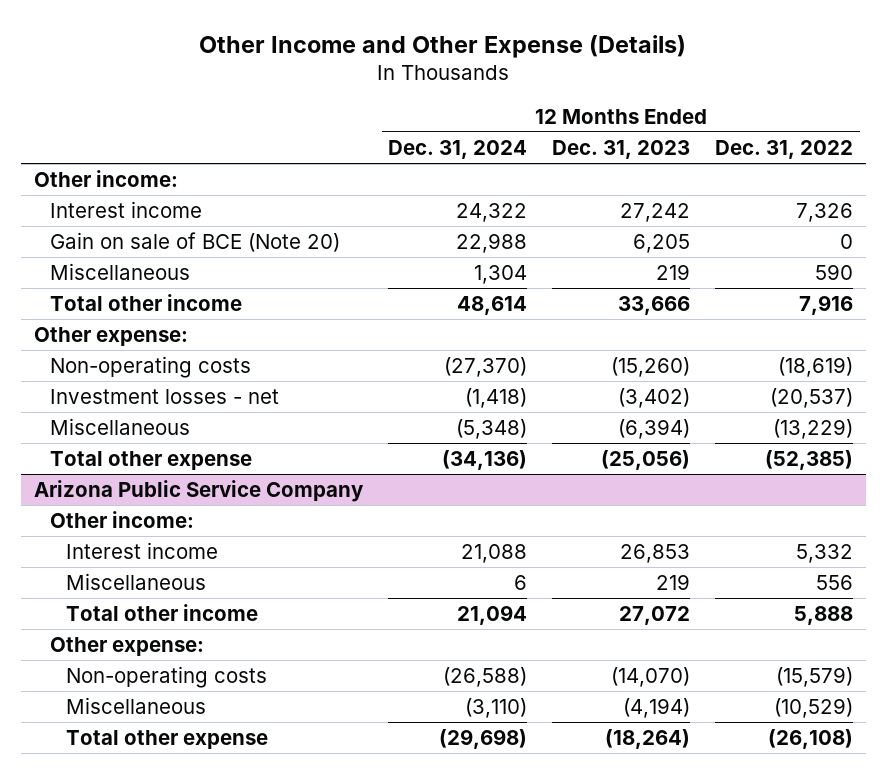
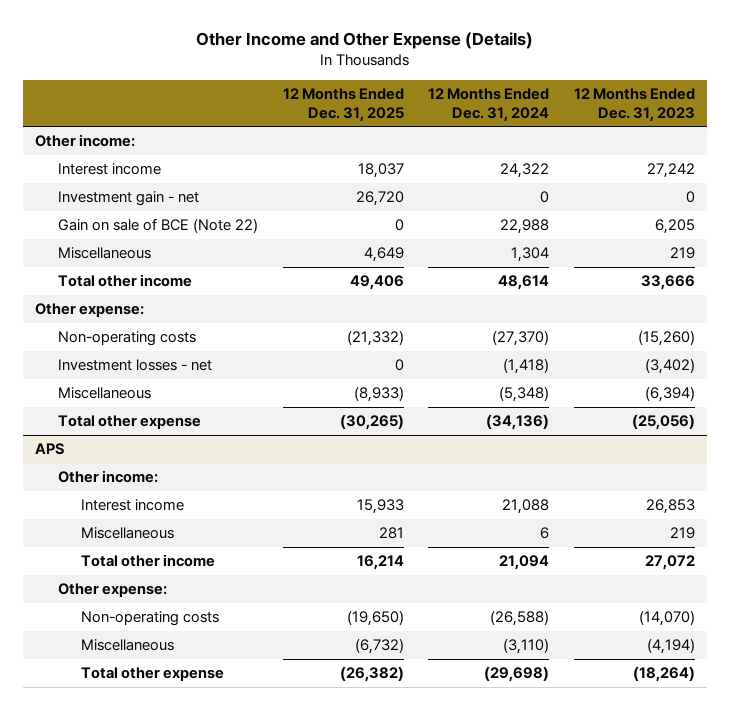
[715,139,854,159] Dec. 31, 2022 -> none
none -> [282,88,404,122] 12 Months Ended Dec. 31, 2025
none -> [58,191,200,207] Investment gain - net
[49,232,340,253] Gain on sale of BCE (Note 20) -> [58,218,259,234] Gain on sale of BCE (Note 22)
[33,480,364,503] Arizona Public Service Company -> [34,443,64,456] APS

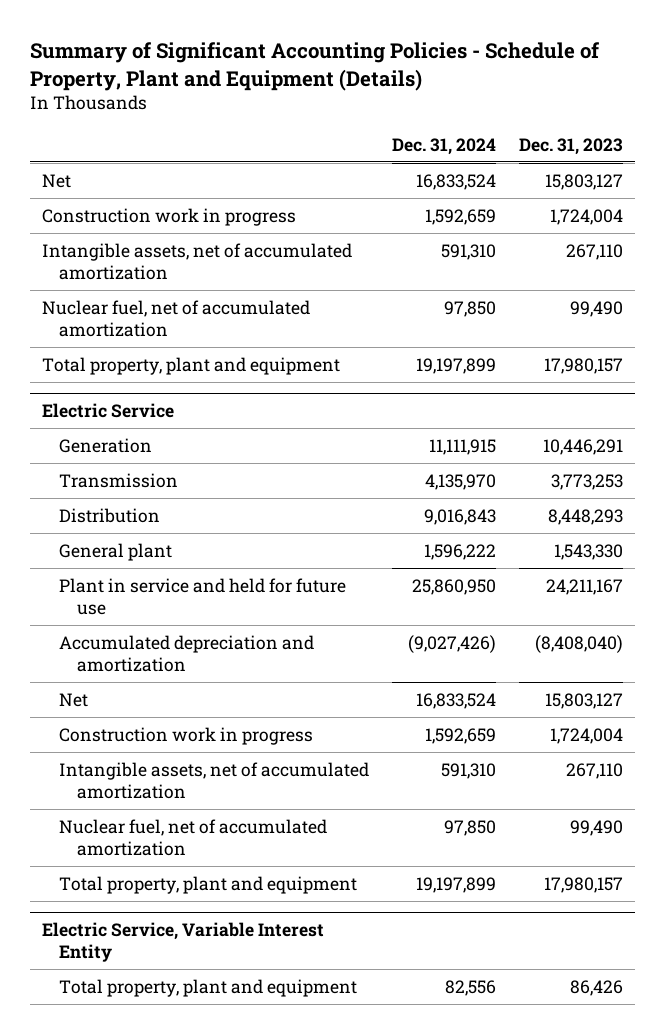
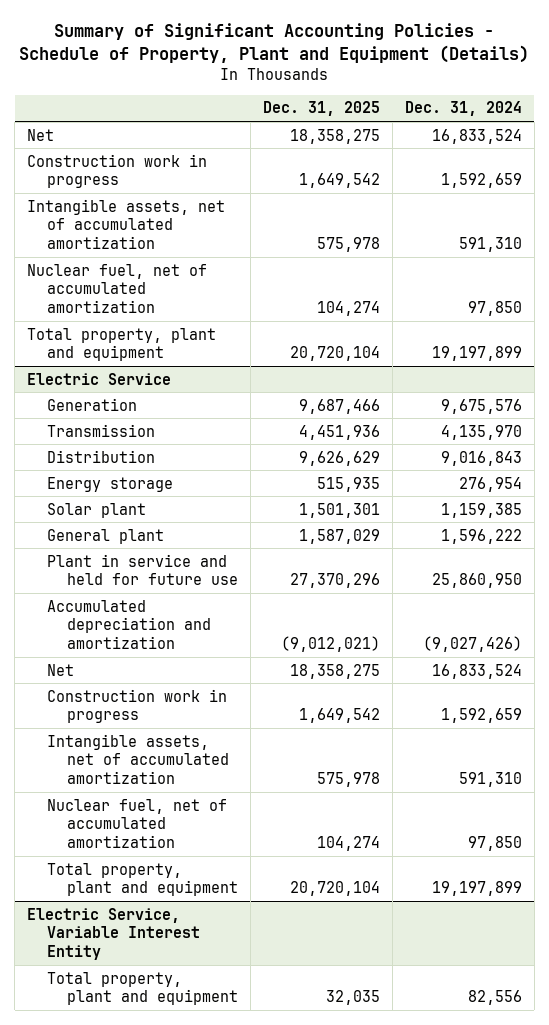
[519,137,624,155] Dec. 31, 2023 -> none
none -> [262,101,380,117] Dec. 31, 2025
[429,438,497,455] 11,111,915 -> [440,398,522,414] 9,675,576
none -> [46,476,173,492] Energy storage
none -> [46,502,146,518] Solar plant

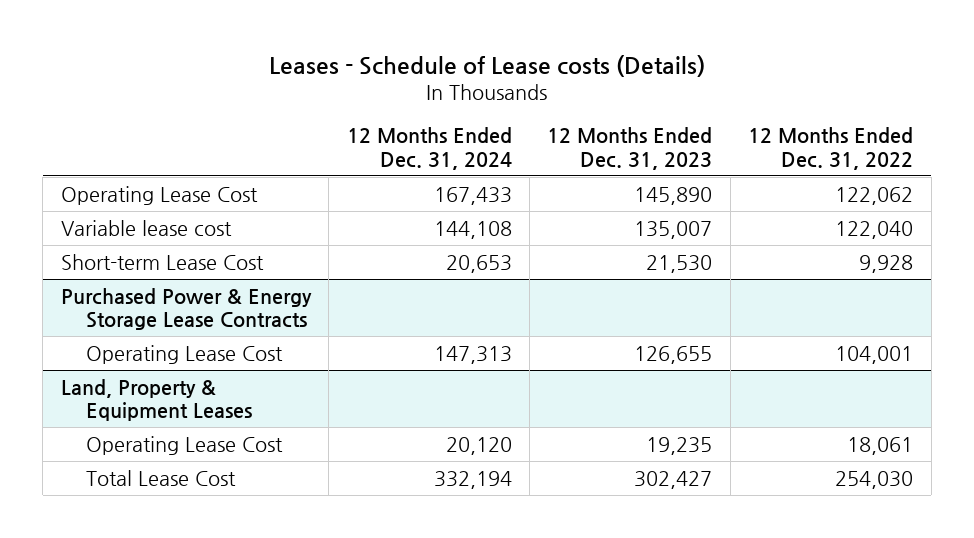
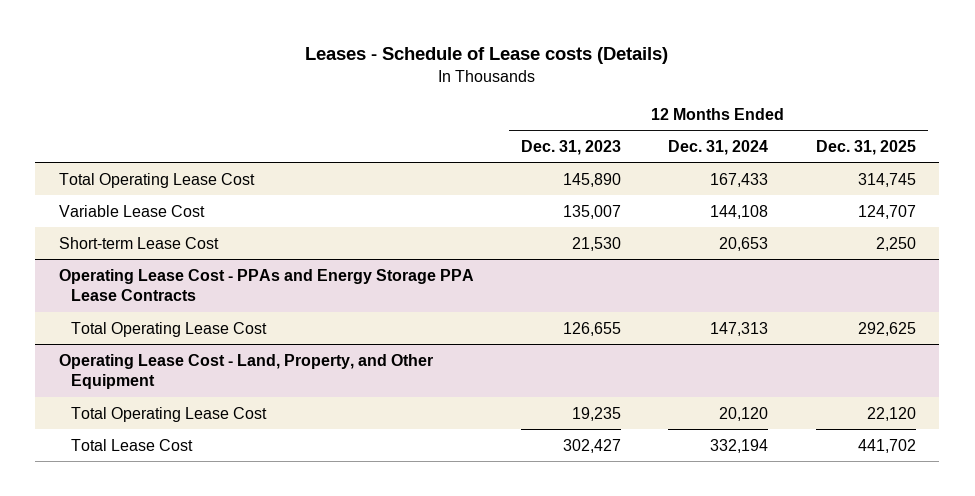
[748,127,914,170] 12 Months Ended Dec. 31, 2022 -> none
none -> [815,140,916,156] Dec. 31, 2025
[60,185,258,205] Operating Lease Cost -> [58,172,255,188] Total Operating Lease Cost
[60,219,232,236] Variable lease cost -> [58,204,205,217] Variable Lease Cost
[60,287,312,331] Purchased Power & Energy Storage Lease Contracts -> [58,268,474,302] Operating Lease Cost - PPAs and Energy Storage PPA Lease Contracts
[86,344,284,364] Operating Lease Cost -> [71,321,268,337] Total Operating Lease Cost
[60,378,253,422] Land, Property & Equipment Leases -> [58,353,433,390] Operating Lease Cost - Land, Property, and Other Equipment
[86,435,284,455] Operating Lease Cost -> [71,406,268,422] Total Operating Lease Cost

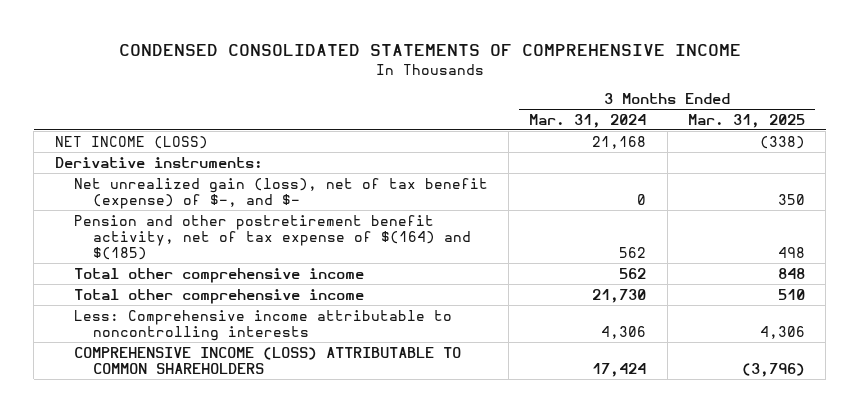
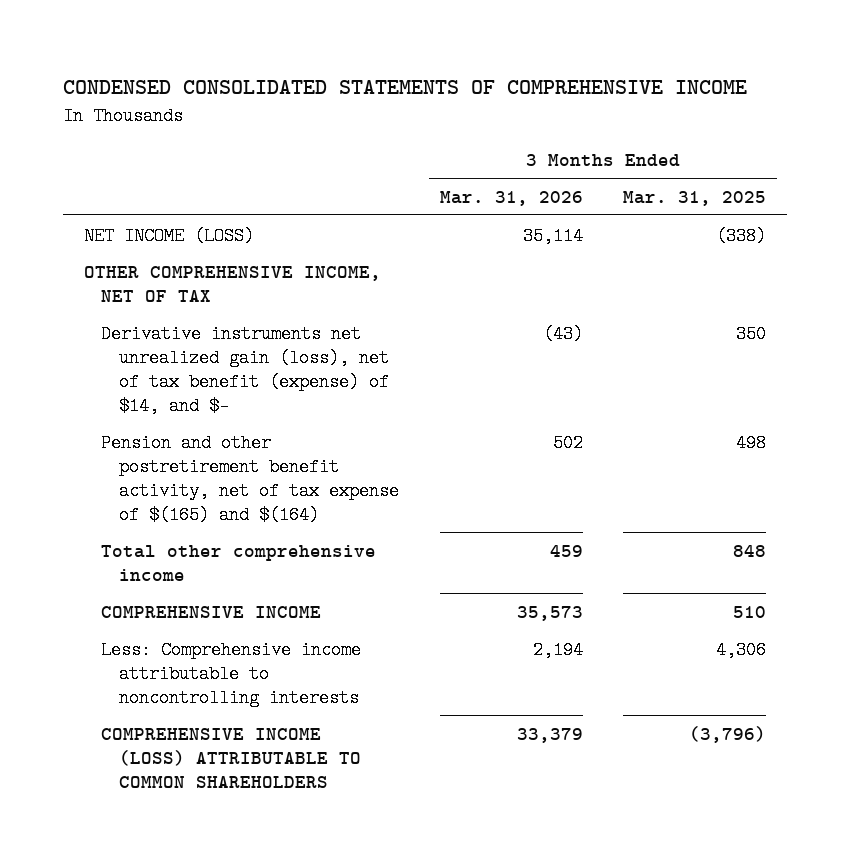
[529,113,647,128] Mar. 31, 2024 -> none
none -> [439,190,583,206] Mar. 31, 2026
[54,156,263,168] Derivative instruments: -> none
none -> [83,265,381,302] OTHER COMPREHENSIVE INCOME, NET OF TAX
[73,177,488,209] Net unrealized gain (loss), net of tax benefit (expense) of $-, and $- -> [101,324,389,415] Derivative instruments net unrealized gain (loss), net of tax benefit (expense) of $14, and $-
[73,214,471,261] Pension and other postretirement benefit activity, net of tax expense of $(164) and $(185) -> [101,433,399,524] Pension and other postretirement benefit activity, net of tax expense of $(165) and $(164)
[73,288,364,304] Total other comprehensive income -> [101,605,322,618] COMPREHENSIVE INCOME

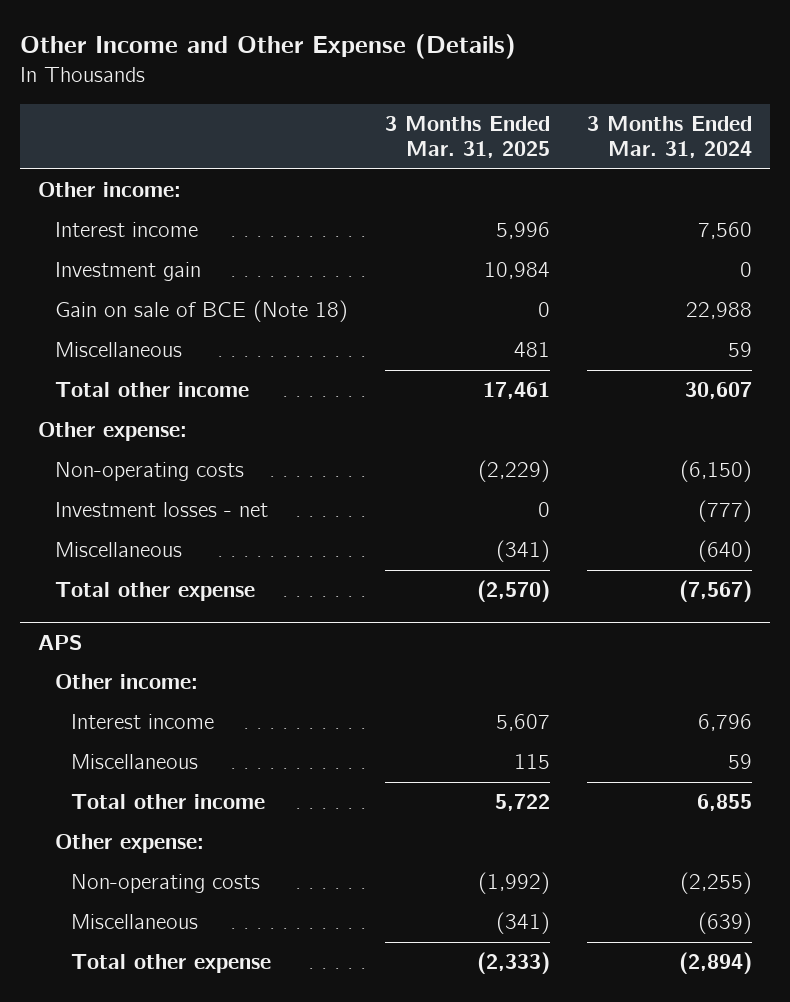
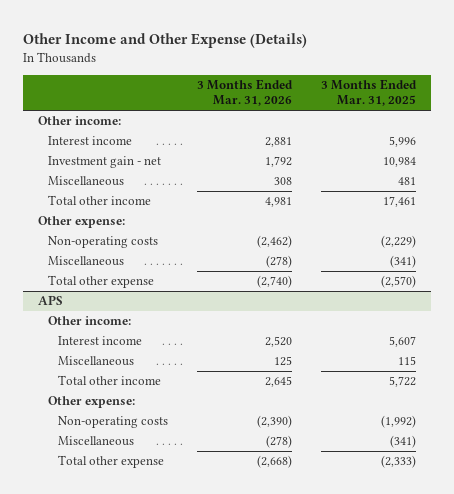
[586,116,752,159] 3 Months Ended Mar. 31, 2024 -> none
none -> [197,79,294,107] 3 Months Ended Mar. 31, 2026
[54,300,348,323] Gain on sale of BCE (Note 18) -> none
[54,262,201,282] Investment gain -> [47,156,161,169] Investment gain - net
[54,502,268,518] Investment losses - net -> none

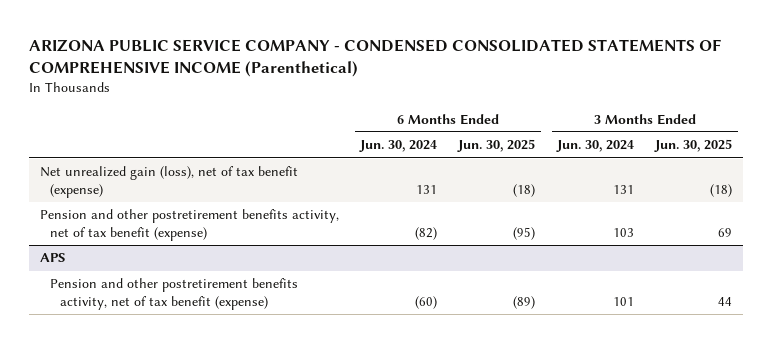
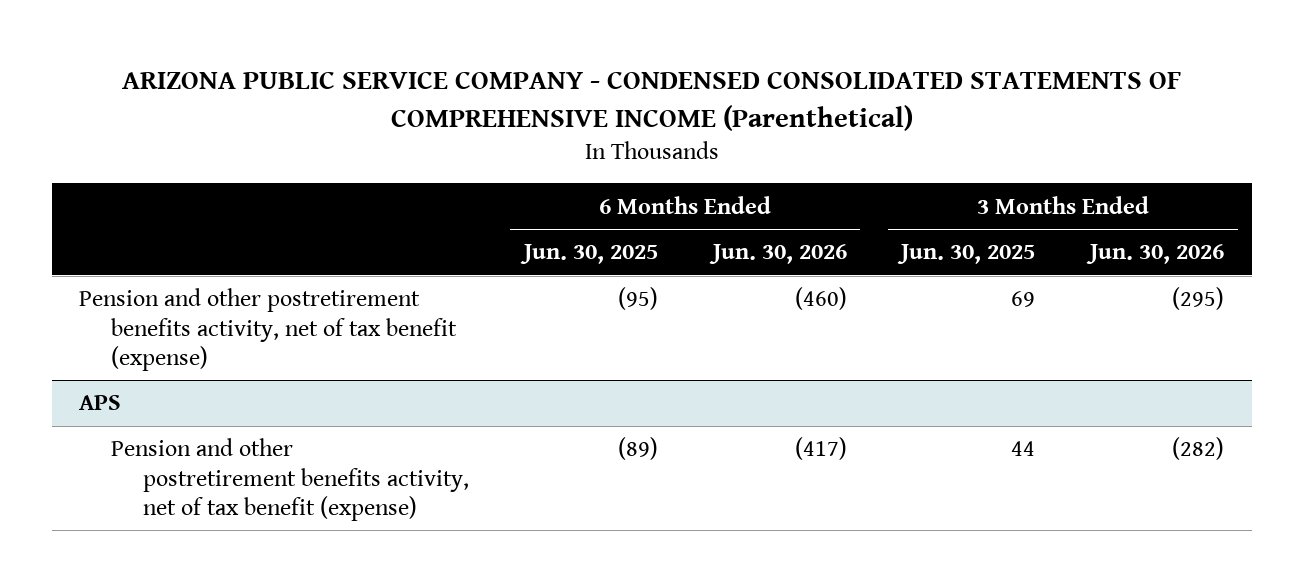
[359,140,438,153] Jun. 30, 2024 -> none
[555,140,634,153] Jun. 30, 2024 -> none
none -> [708,244,847,265] Jun. 30, 2026
none -> [1086,244,1225,265] Jun. 30, 2026
[39,166,298,198] Net unrealized gain (loss), net of tax benefit (expense) -> none

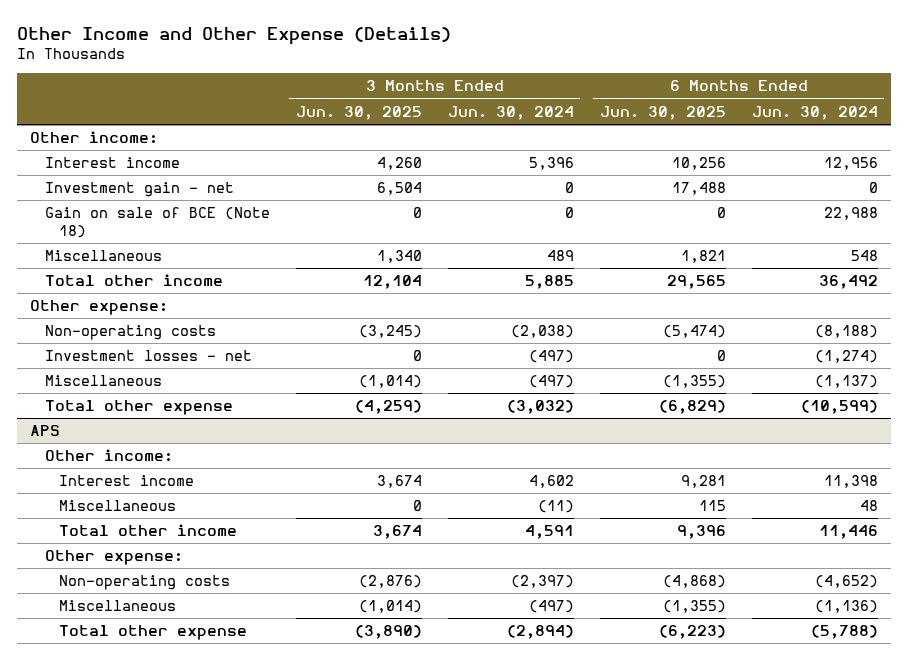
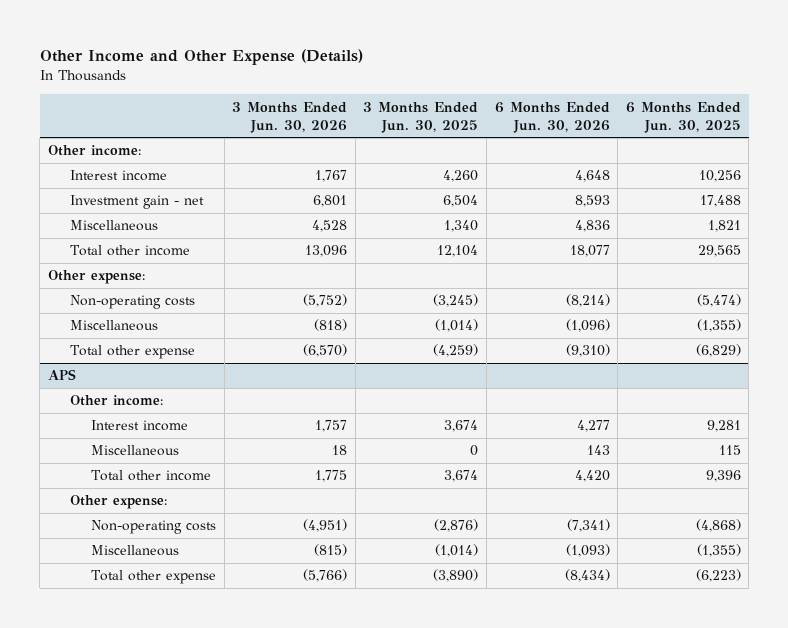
[447,105,574,120] Jun. 30, 2024 -> none
[751,105,878,120] Jun. 30, 2024 -> none
none -> [232,101,348,133] 3 Months Ended Jun. 30, 2026
none -> [494,101,610,133] 6 Months Ended Jun. 30, 2026
[44,207,270,239] Gain on sale of BCE (Note 18) -> none
[44,350,252,362] Investment losses - net -> none

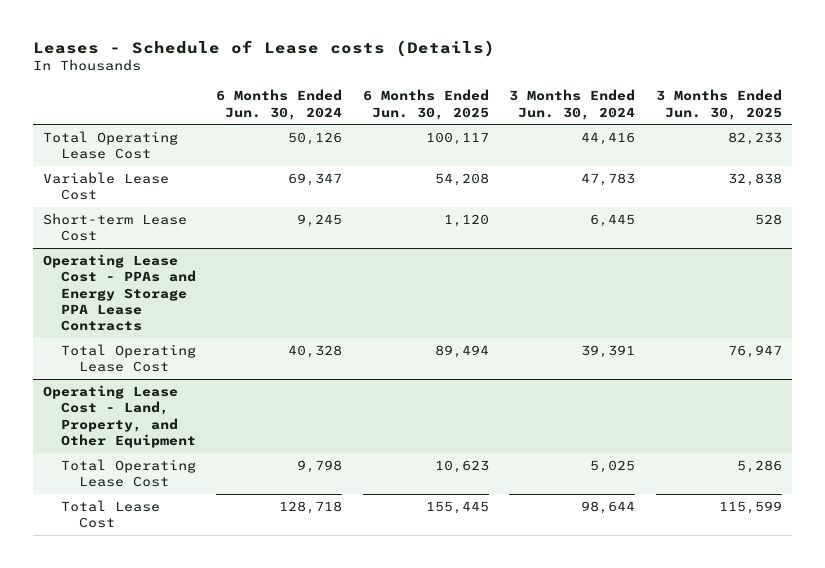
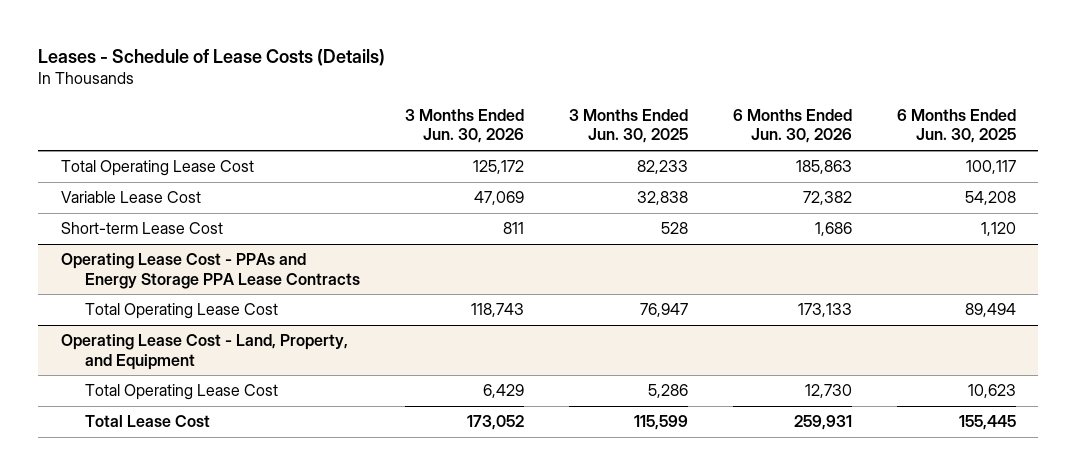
[32,39,495,57] Leases - Schedule of Lease costs (Details) -> [38,48,386,66] Leases - Schedule of Lease Costs (Details)
[216,89,343,120] 6 Months Ended Jun. 30, 2024 -> none
[509,89,636,120] 3 Months Ended Jun. 30, 2024 -> none
none -> [405,108,525,144] 3 Months Ended Jun. 30, 2026
none -> [732,108,852,144] 6 Months Ended Jun. 30, 2026
[43,384,196,448] Operating Lease Cost - Land, Property, and Other Equipment -> [60,334,348,370] Operating Lease Cost - Land, Property, and Equipment

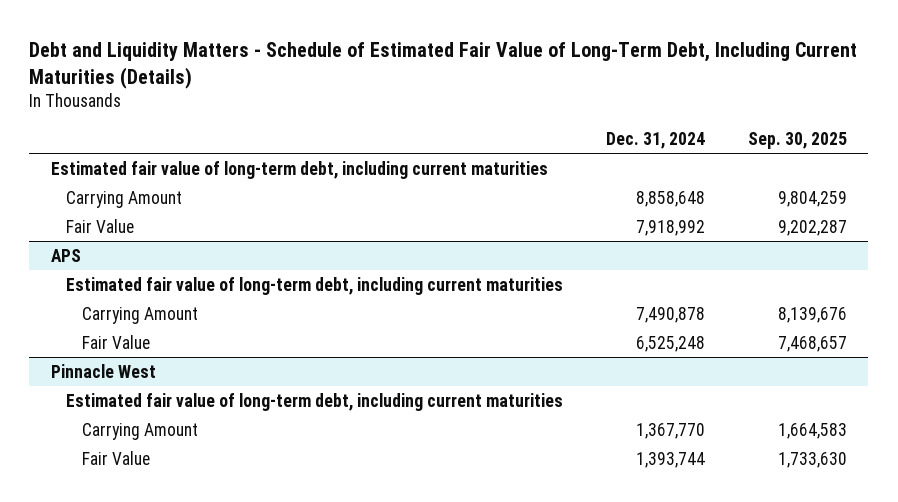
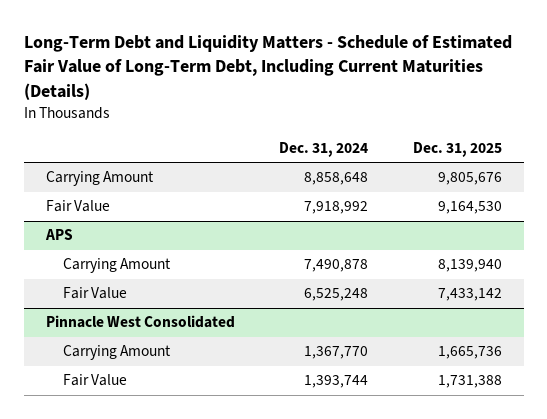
[29,41,858,89] Debt and Liquidity Matters - Schedule of Estimated Fair Value of Long-Term Debt, Including Current Maturities (Details) -> [23,35,512,100] Long-Term Debt and Liquidity Matters - Schedule of Estimated Fair Value of Long-Term Debt, Including Current Maturities (Details)
[747,132,847,150] Sep. 30, 2025 -> none
none -> [412,142,502,158] Dec. 31, 2025
[50,160,548,179] Estimated fair value of long-term debt, including current maturities -> none
[66,276,564,295] Estimated fair value of long-term debt, including current maturities -> none
[66,392,564,411] Estimated fair value of long-term debt, including current maturities -> none
[50,363,156,378] Pinnacle West -> [45,315,235,329] Pinnacle West Consolidated

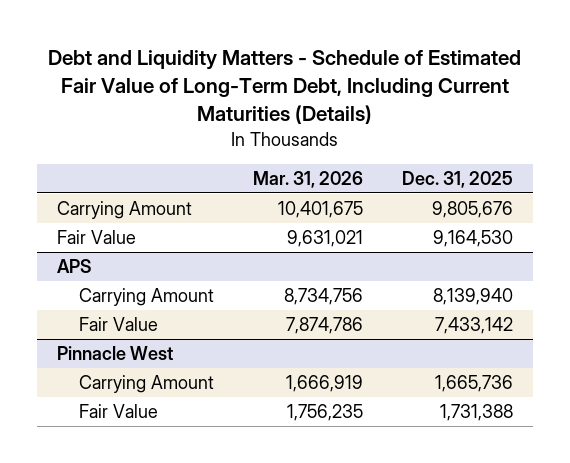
[23,35,512,100] Long-Term Debt and Liquidity Matters - Schedule of Estimated Fair Value of Long-Term Debt, Including Current Maturities (Details) -> [47,50,521,125] Debt and Liquidity Matters - Schedule of Estimated Fair Value of Long-Term Debt, Including Current Maturities (Details)
[279,142,369,158] Dec. 31, 2024 -> none
none -> [253,170,364,188] Mar. 31, 2026
[45,315,235,329] Pinnacle West Consolidated -> [56,346,173,361] Pinnacle West

